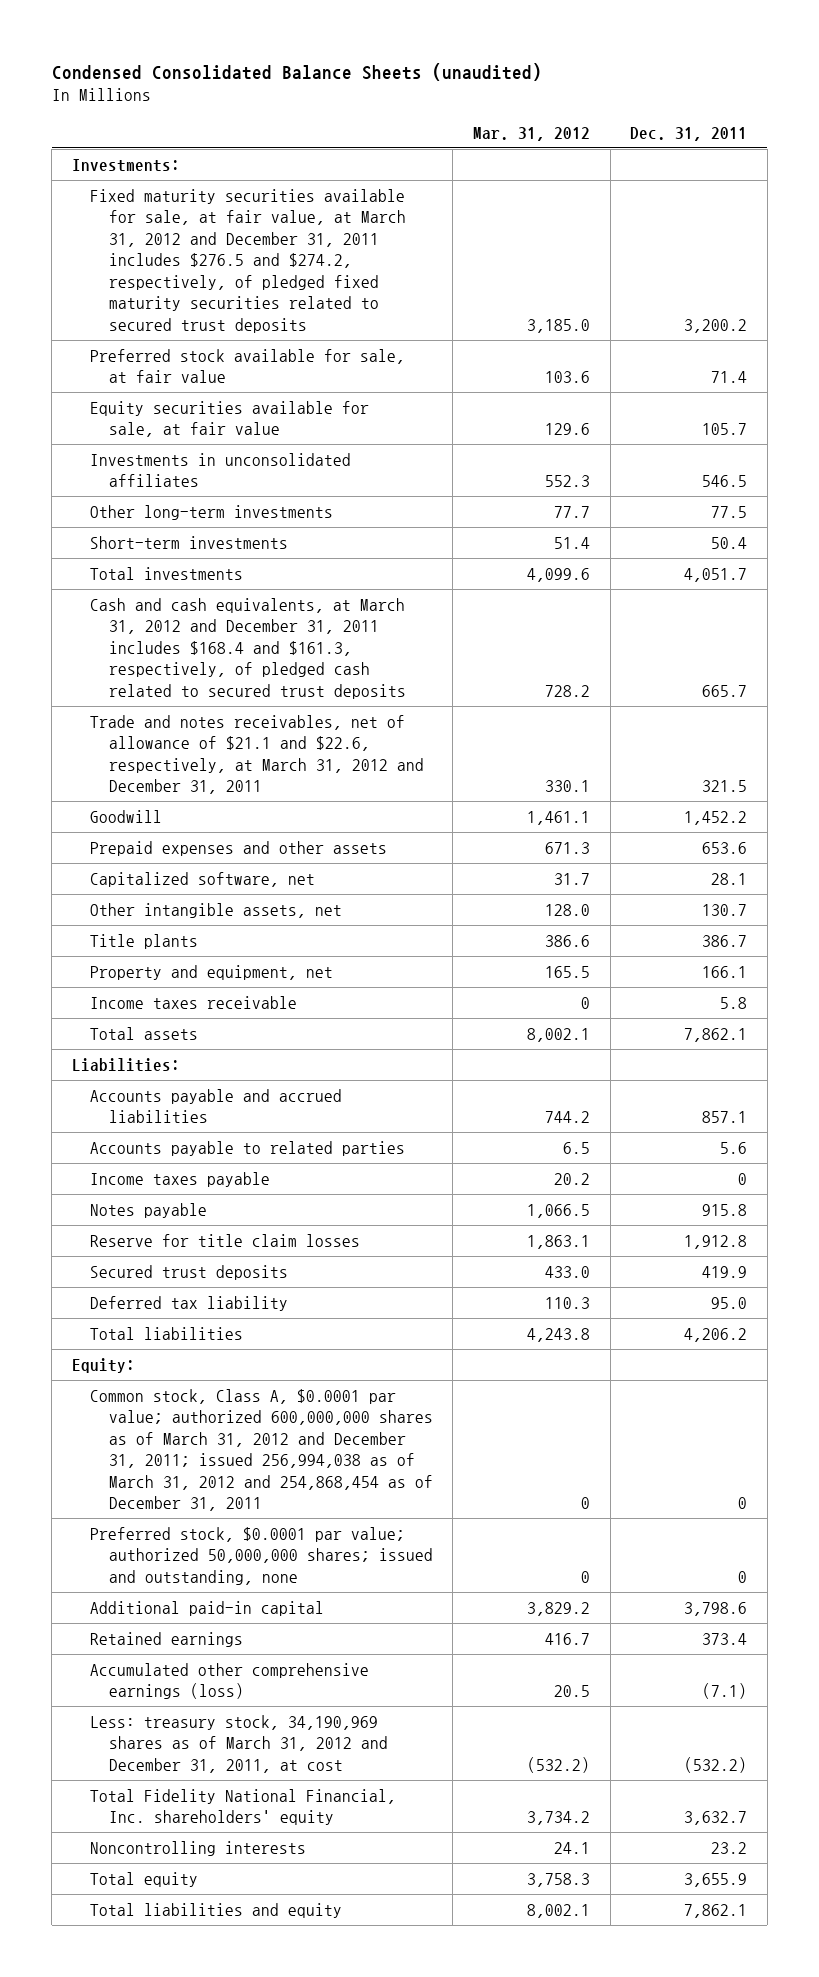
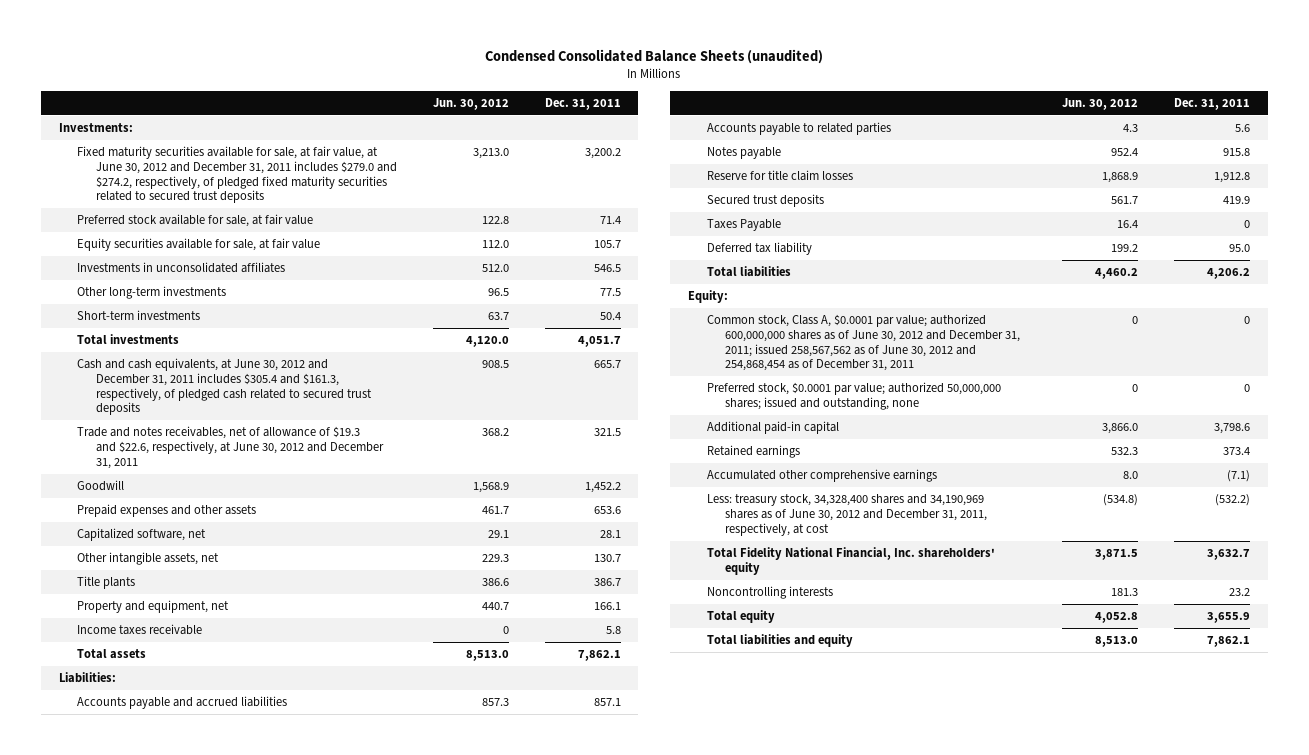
[473,126,591,141] Mar. 31, 2012 -> none
none -> [432,97,509,110] Jun. 30, 2012
[90,188,406,333] Fixed maturity securities available for sale, at fair value, at March 31, 2012 and December 31, 2011 includes $276.5 and $274.2, respectively, of pledged fixed maturity securities related to secured trust deposits -> [77,146,398,204] Fixed maturity securities available for sale, at fair value, at June 30, 2012 and December 31, 2011 includes $279.0 and $274.2, respectively, of pledged fixed maturity securities related to secured trust deposits
[90,597,406,699] Cash and cash equivalents, at March 31, 2012 and December 31, 2011 includes $168.4 and $161.3, respectively, of pledged cash related to secured trust deposits -> [77,358,373,416] Cash and cash equivalents, at June 30, 2012 and December 31, 2011 includes $305.4 and $161.3, respectively, of pledged cash related to secured trust deposits
[90,714,424,795] Trade and notes receivables, net of allowance of $21.1 and $22.6, respectively, at March 31, 2012 and December 31, 2011 -> [77,426,385,469] Trade and notes receivables, net of allowance of $19.3 and $22.6, respectively, at June 30, 2012 and December 31, 2011
[90,1171,271,1187] Income taxes payable -> none
none -> [706,219,781,232] Taxes Payable
[90,1388,433,1512] Common stock, Class A, $0.0001 par value; authorized 600,000,000 shares as of March 31, 2012 and December 31, 2011; issued 256,994,038 as of March 31, 2012 and 254,868,454 as of December 31, 2011 -> [706,314,1021,372] Common stock, Class A, $0.0001 par value; authorized 600,000,000 shares as of June 30, 2012 and December 31, 2011; issued 258,567,562 as of June 30, 2012 and 254,868,454 as of December 31, 2011
[90,1662,370,1700] Accumulated other comprehensive earnings (loss) -> [706,469,937,483] Accumulated other comprehensive earnings
[90,1714,388,1773] Less: treasury stock, 34,190,969 shares as of March 31, 2012 and December 31, 2011, at cost -> [706,494,988,536] Less: treasury stock, 34,328,400 shares and 34,190,969 shares as of June 30, 2012 and December 31, 2011, respectively, at cost

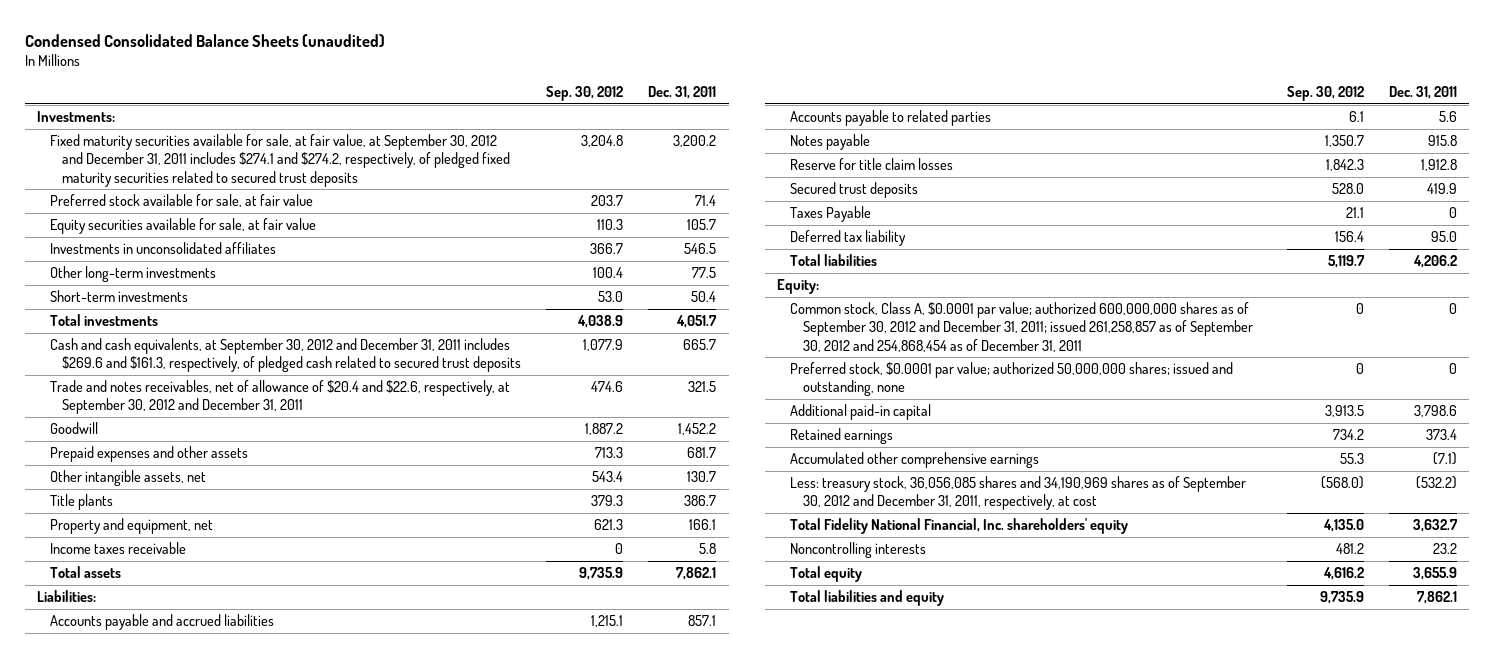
[432,97,509,110] Jun. 30, 2012 -> none
none -> [546,86,624,102] Sep. 30, 2012
[77,146,398,204] Fixed maturity securities available for sale, at fair value, at June 30, 2012 and December 31, 2011 includes $279.0 and $274.2, respectively, of pledged fixed maturity securities related to secured trust deposits -> [49,134,511,187] Fixed maturity securities available for sale, at fair value, at September 30, 2012 and December 31, 2011 includes $274.1 and $274.2, respectively, of pledged fixed maturity securities related to secured trust deposits
[77,358,373,416] Cash and cash equivalents, at June 30, 2012 and December 31, 2011 includes $305.4 and $161.3, respectively, of pledged cash related to secured trust deposits -> [49,338,522,373] Cash and cash equivalents, at September 30, 2012 and December 31, 2011 includes $269.6 and $161.3, respectively, of pledged cash related to secured trust deposits
[77,426,385,469] Trade and notes receivables, net of allowance of $19.3 and $22.6, respectively, at June 30, 2012 and December 31, 2011 -> [49,380,510,415] Trade and notes receivables, net of allowance of $20.4 and $22.6, respectively, at September 30, 2012 and December 31, 2011
[77,528,207,542] Capitalized software, net -> none
[593,506,621,515] 653.6 -> [687,447,717,459] 681.7
[706,314,1021,372] Common stock, Class A, $0.0001 par value; authorized 600,000,000 shares as of June 30, 2012 and December 31, 2011; issued 258,567,562 as of June 30, 2012 and 254,868,454 as of December 31, 2011 -> [789,302,1253,352] Common stock, Class A, $0.0001 par value; authorized 600,000,000 shares as of September 30, 2012 and December 31, 2011; issued 261,258,857 as of September 30, 2012 and 254,868,454 as of December 31, 2011
[706,494,988,536] Less: treasury stock, 34,328,400 shares and 34,190,969 shares as of June 30, 2012 and December 31, 2011, respectively, at cost -> [789,476,1246,511] Less: treasury stock, 36,056,085 shares and 34,190,969 shares as of September 30, 2012 and December 31, 2011, respectively, at cost

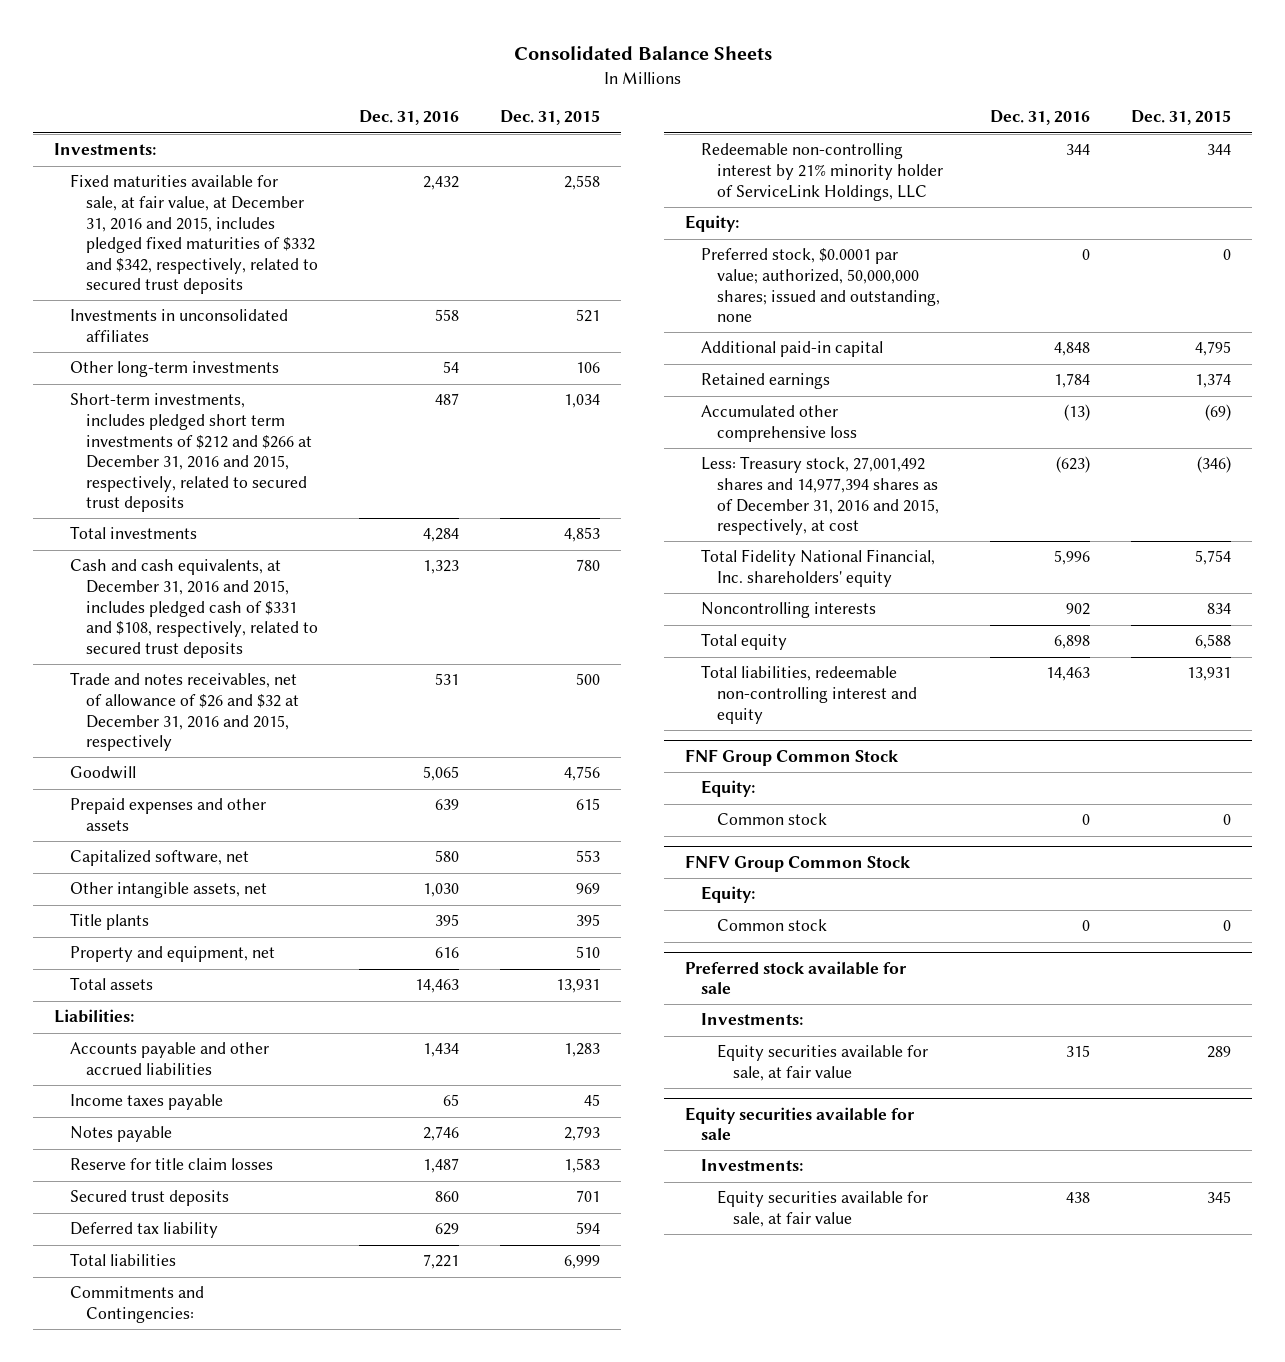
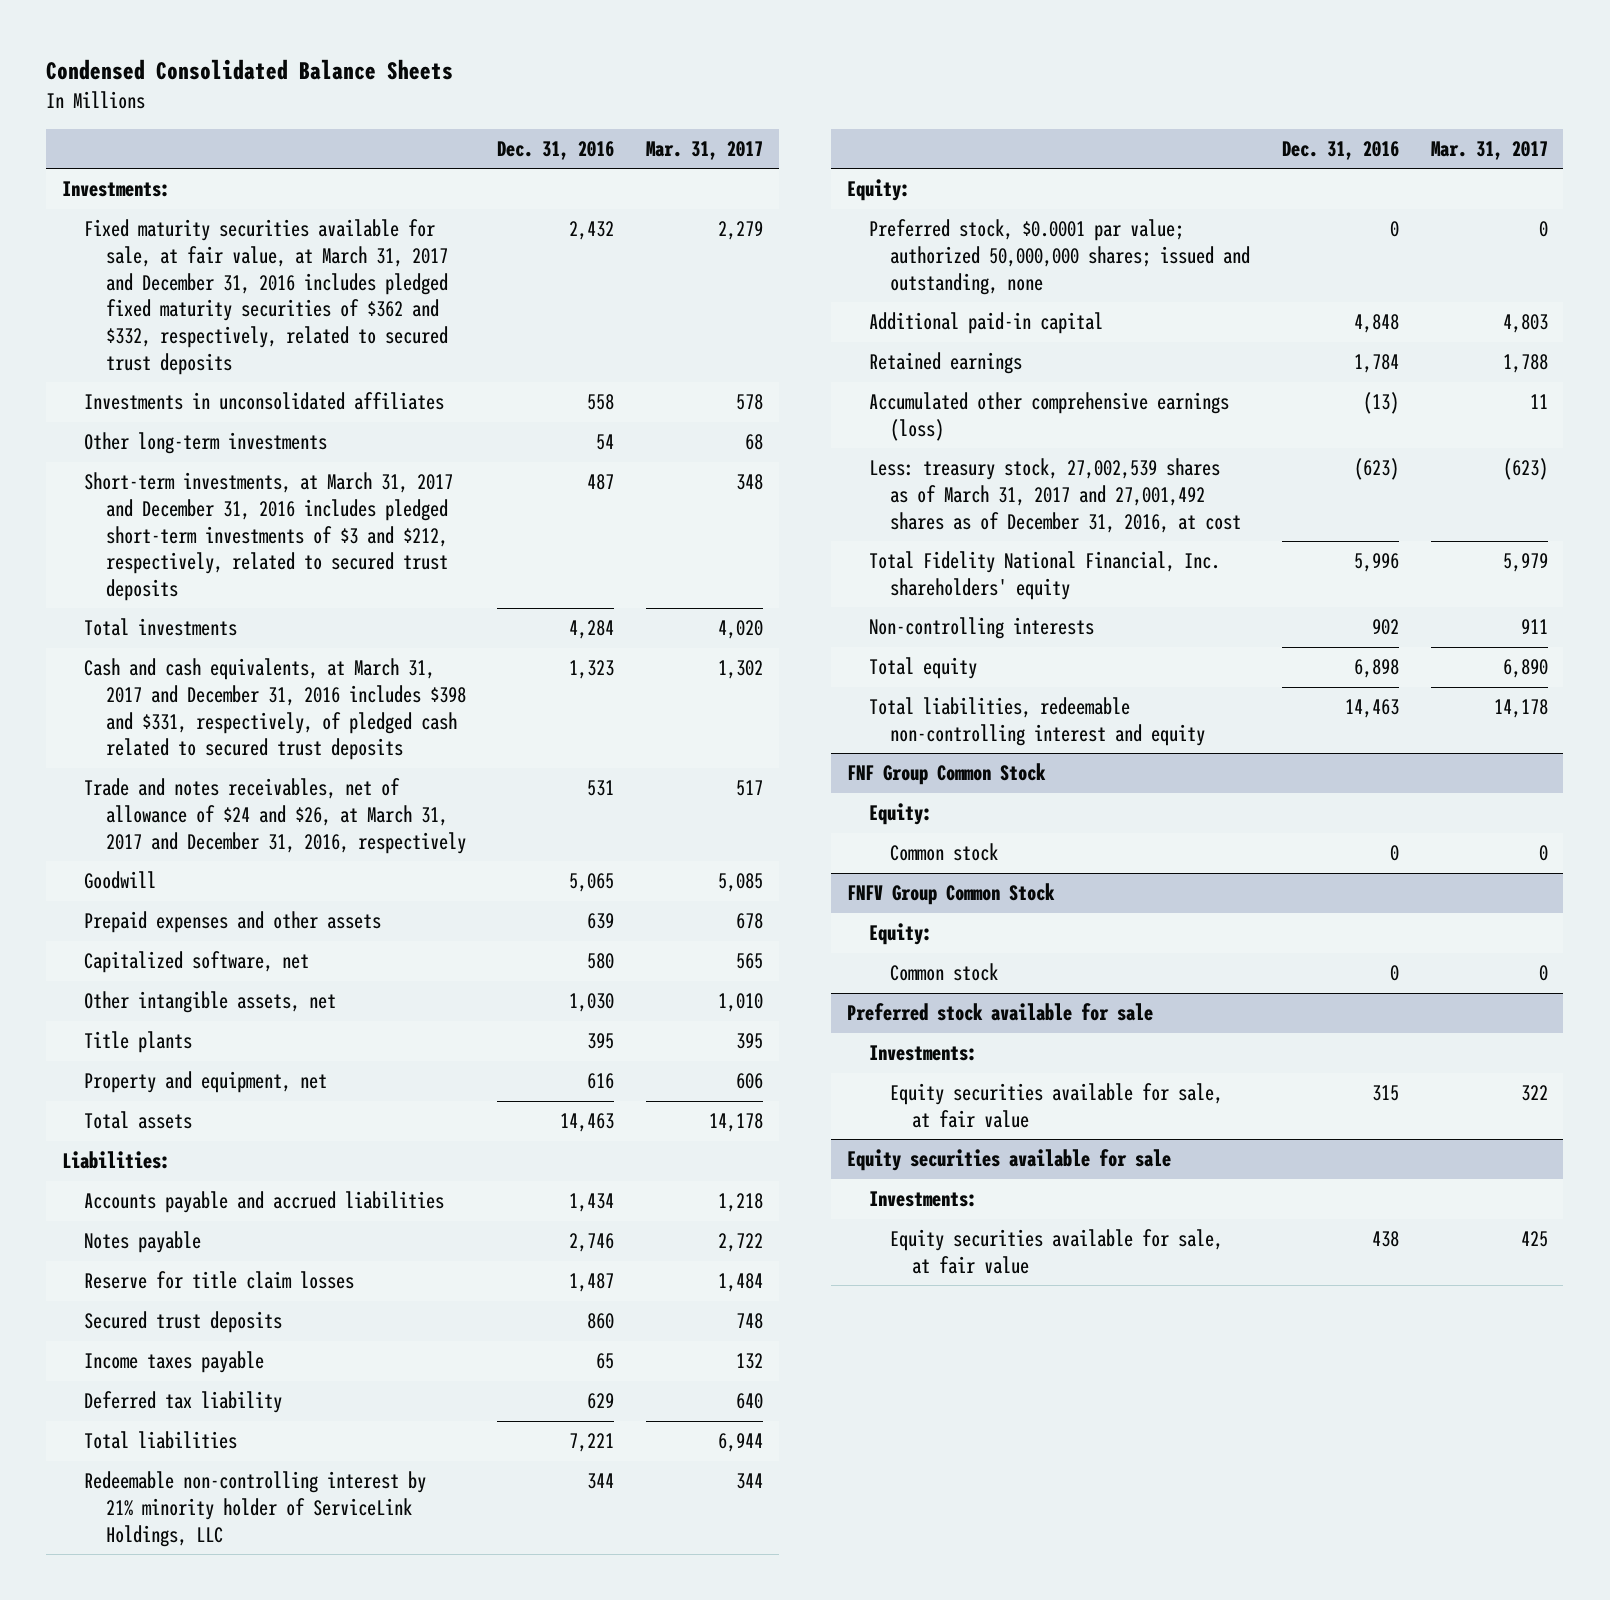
[513,46,772,61] Consolidated Balance Sheets -> [46,59,454,81] Condensed Consolidated Balance Sheets
[500,110,601,126] Dec. 31, 2015 -> none
none -> [645,140,763,160] Mar. 31, 2017
[70,174,319,295] Fixed maturities available for sale, at fair value, at December 31, 2016 and 2015, includes pledged fixed maturities of $332 and $342, respectively, related to secured trust deposits -> [84,219,448,375] Fixed maturity securities available for sale, at fair value, at March 31, 2017 and December 31, 2016 includes pledged fixed maturity securities of $362 and $332, respectively, related to secured trust deposits
[70,393,313,513] Short-term investments, includes pledged short term investments of $212 and $266 at December 31, 2016 and 2015, respectively, related to secured trust deposits -> [84,472,454,601] Short-term investments, at March 31, 2017 and December 31, 2016 includes pledged short-term investments of $3 and $212, respectively, related to secured trust deposits
[70,559,319,658] Cash and cash equivalents, at December 31, 2016 and 2015, includes pledged cash of $331 and $108, respectively, related to secured trust deposits -> [84,658,466,761] Cash and cash equivalents, at March 31, 2017 and December 31, 2016 includes $398 and $331, respectively, of pledged cash related to secured trust deposits
[70,672,300,752] Trade and notes receivables, net of allowance of $26 and $32 at December 31, 2016 and 2015, respectively -> [84,778,466,854] Trade and notes receivables, net of allowance of $24 and $26, at March 31, 2017 and December 31, 2016, respectively
[70,1042,270,1075] Accounts payable and other accrued liabilities -> [84,1191,445,1214] Accounts payable and accrued liabilities
[70,1094,224,1111] Income taxes payable -> [84,1351,265,1374] Income taxes payable
[70,1286,205,1323] Commitments and Contingencies: -> none
[700,248,941,323] Preferred stock, $0.0001 par value; authorized, 50,000,000 shares; issued and outstanding, none -> [868,219,1251,295] Preferred stock, $0.0001 par value; authorized 50,000,000 shares; issued and outstanding, none
[700,405,858,442] Accumulated other comprehensive loss -> [868,392,1229,441] Accumulated other comprehensive earnings (loss)
[700,456,940,536] Less: Treasury stock, 27,001,492 shares and 14,977,394 shares as of December 31, 2016 and 2015, respectively, at cost -> [868,458,1242,533] Less: treasury stock, 27,002,539 shares as of March 31, 2017 and 27,001,492 shares as of December 31, 2016, at cost
[700,602,876,619] Noncontrolling interests -> [868,617,1094,640] Non-controlling interests

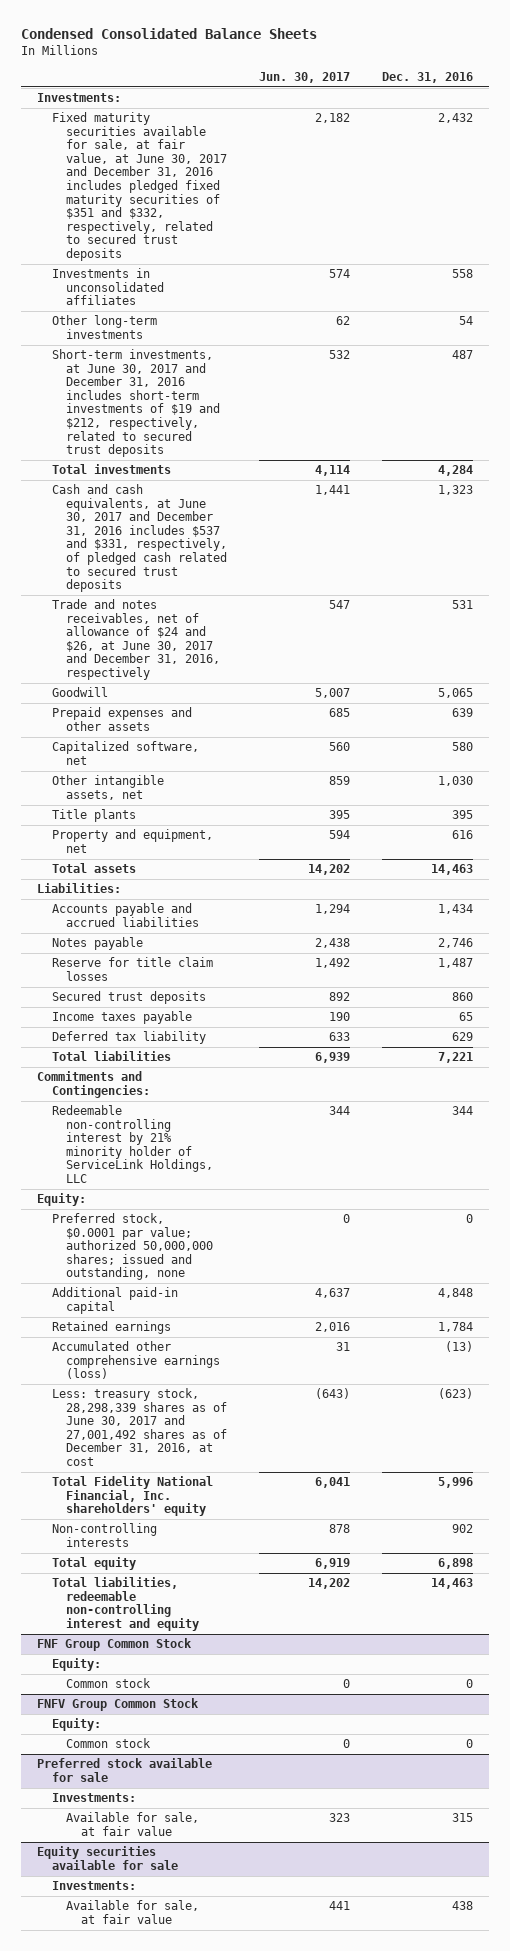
[645,140,763,160] Mar. 31, 2017 -> none
none -> [259,71,351,83] Jun. 30, 2017
[84,219,448,375] Fixed maturity securities available for sale, at fair value, at March 31, 2017 and December 31, 2016 includes pledged fixed maturity securities of $362 and $332, respectively, related to secured trust deposits -> [51,112,228,261] Fixed maturity securities available for sale, at fair value, at June 30, 2017 and December 31, 2016 includes pledged fixed maturity securities of $351 and $332, respectively, related to secured trust deposits
[84,472,454,601] Short-term investments, at March 31, 2017 and December 31, 2016 includes pledged short-term investments of $3 and $212, respectively, related to secured trust deposits -> [51,349,221,458] Short-term investments, at June 30, 2017 and December 31, 2016 includes short-term investments of $19 and $212, respectively, related to secured trust deposits
[84,658,466,761] Cash and cash equivalents, at March 31, 2017 and December 31, 2016 includes $398 and $331, respectively, of pledged cash related to secured trust deposits -> [51,484,228,593] Cash and cash equivalents, at June 30, 2017 and December 31, 2016 includes $537 and $331, respectively, of pledged cash related to secured trust deposits
[84,778,466,854] Trade and notes receivables, net of allowance of $24 and $26, at March 31, 2017 and December 31, 2016, respectively -> [51,599,221,681] Trade and notes receivables, net of allowance of $24 and $26, at June 30, 2017 and December 31, 2016, respectively
none -> [37,1071,150,1098] Commitments and Contingencies:
[868,458,1242,533] Less: treasury stock, 27,002,539 shares as of March 31, 2017 and 27,001,492 shares as of December 31, 2016, at cost -> [51,1388,228,1467] Less: treasury stock, 28,298,339 shares as of June 30, 2017 and 27,001,492 shares as of December 31, 2016, at cost
[890,1083,1224,1128] Equity securities available for sale, at fair value -> [66,1812,200,1836] Available for sale, at fair value
[890,1229,1224,1274] Equity securities available for sale, at fair value -> [66,1900,200,1924] Available for sale, at fair value

